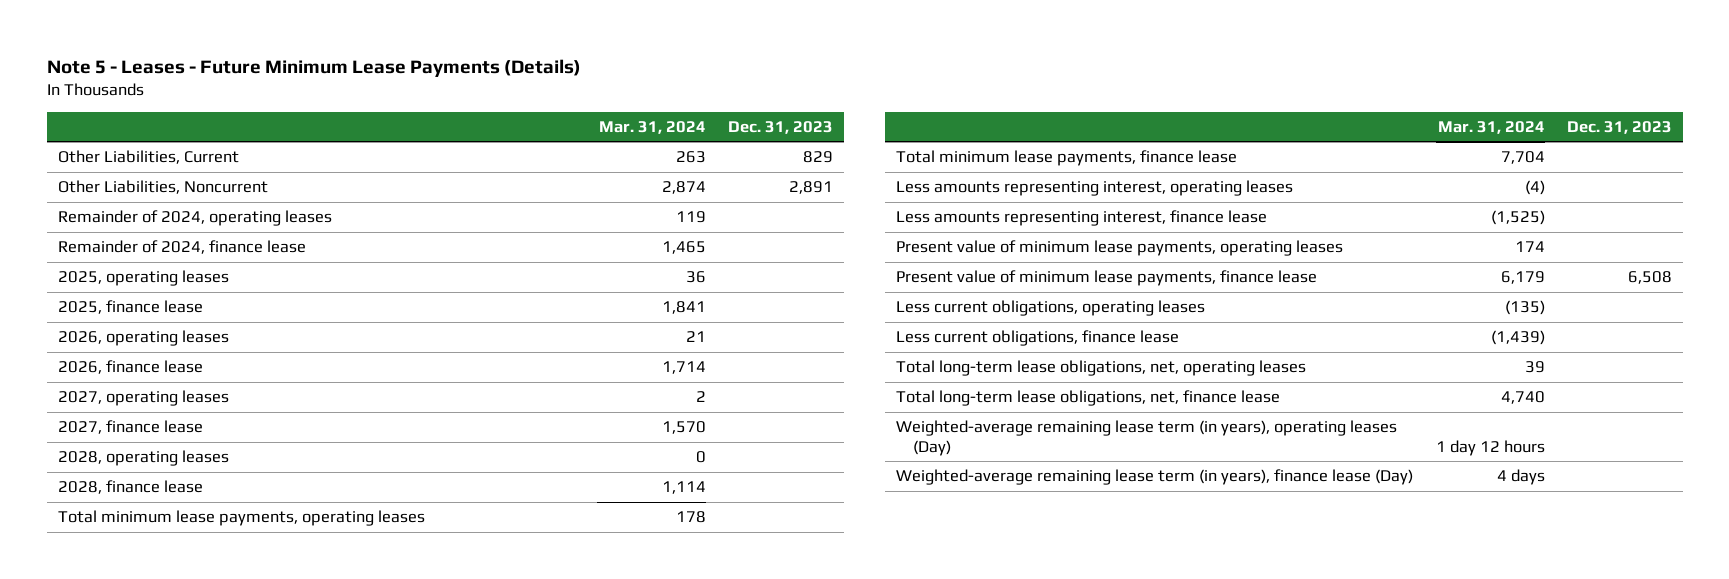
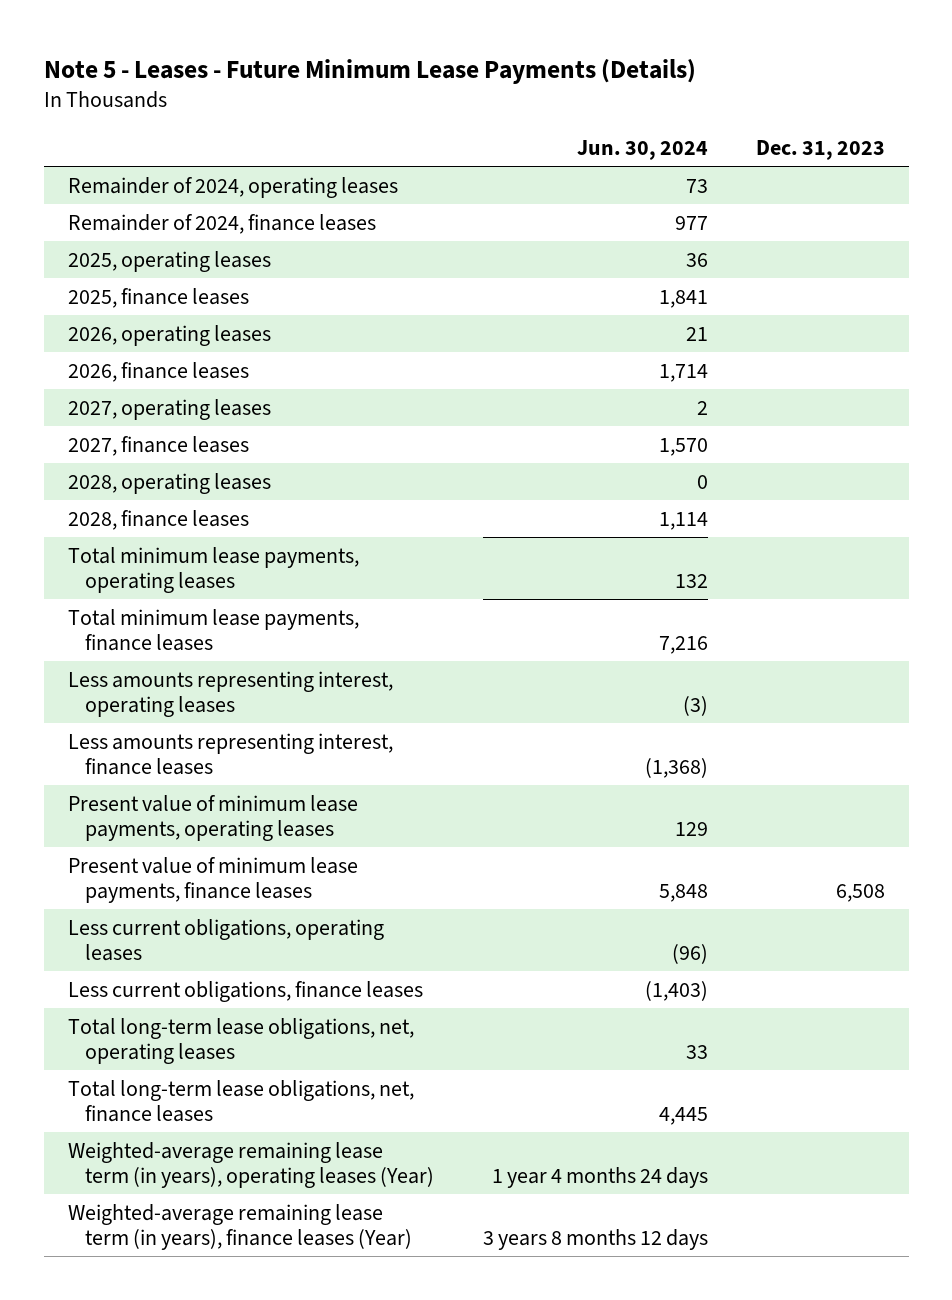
[598,120,706,134] Mar. 31, 2024 -> none
none -> [576,140,708,161] Jun. 30, 2024
[57,150,239,165] Other Liabilities, Current -> none
[57,180,268,195] Other Liabilities, Noncurrent -> none
[57,240,306,255] Remainder of 2024, finance lease -> [67,213,376,234] Remainder of 2024, finance leases
[57,300,203,315] 2025, finance lease -> [67,287,249,308] 2025, finance leases
[57,360,203,375] 2026, finance lease -> [67,361,249,382] 2026, finance leases
[57,420,203,435] 2027, finance lease -> [67,435,249,456] 2027, finance leases
[57,480,203,495] 2028, finance lease -> [67,509,249,530] 2028, finance leases
[896,150,1238,167] Total minimum lease payments, finance lease -> [67,608,359,652] Total minimum lease payments, finance leases
[896,210,1268,227] Less amounts representing interest, finance lease -> [67,732,393,776] Less amounts representing interest, finance leases
[896,270,1318,287] Present value of minimum lease payments, finance lease -> [67,856,358,904] Present value of minimum lease payments, finance leases
[896,330,1180,347] Less current obligations, finance lease -> [67,980,423,1002] Less current obligations, finance leases
[896,390,1281,407] Total long-term lease obligations, net, finance lease -> [67,1079,414,1123] Total long-term lease obligations, net, finance leases
[896,420,1398,456] Weighted-average remaining lease term (in years), operating leases (Day) -> [67,1141,435,1189] Weighted-average remaining lease term (in years), operating leases (Year)
[896,469,1414,486] Weighted-average remaining lease term (in years), finance lease (Day) -> [67,1203,413,1251] Weighted-average remaining lease term (in years), finance leases (Year)

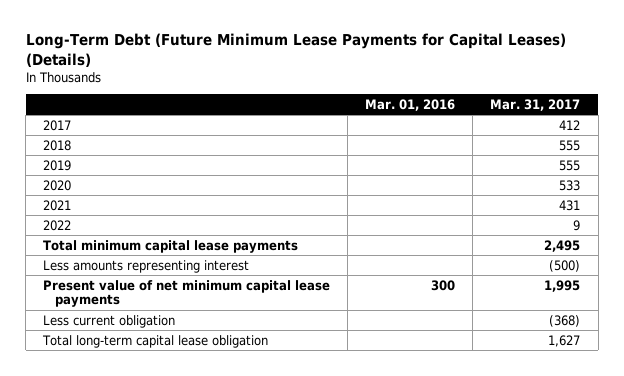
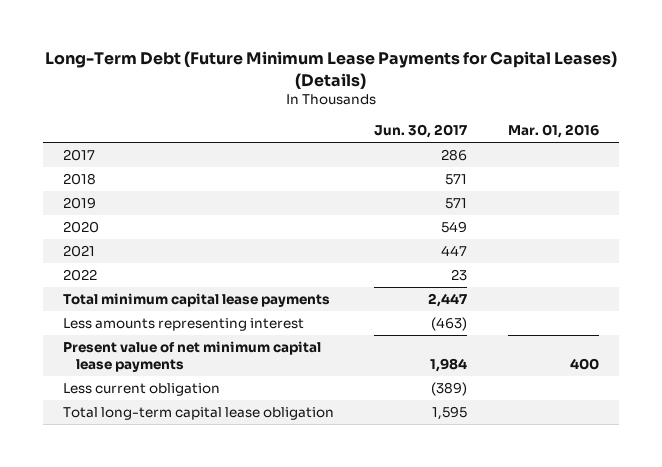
[490,98,581,111] Mar. 31, 2017 -> none
none -> [374,124,468,139] Jun. 30, 2017
[431,279,456,291] 300 -> [569,357,599,370] 400

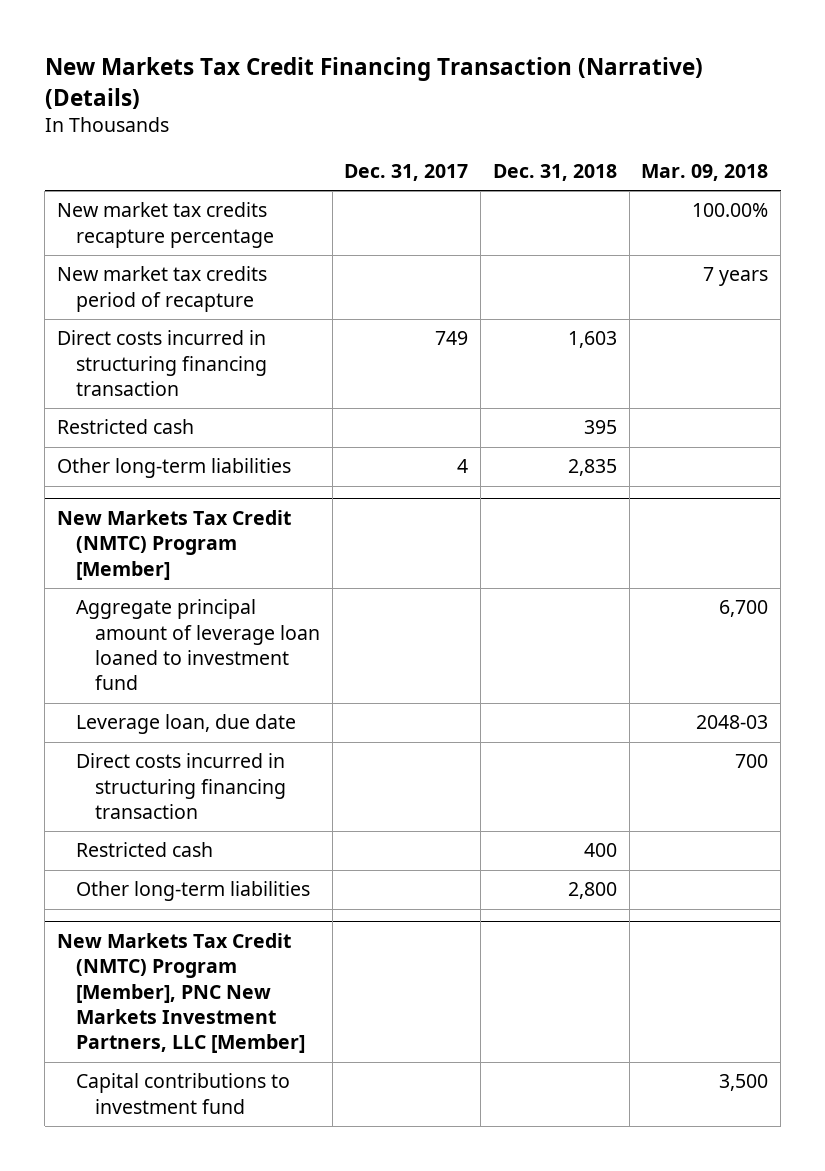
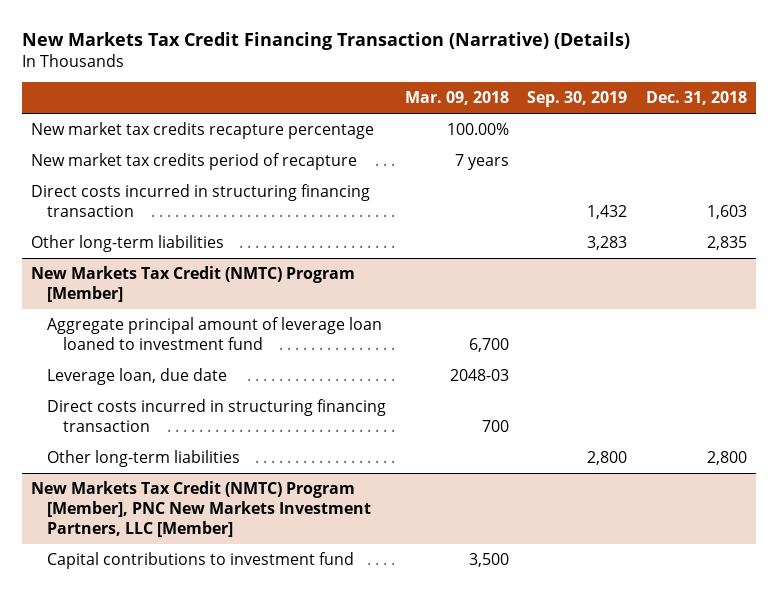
[344,163,469,181] Dec. 31, 2017 -> none
none -> [527,91,628,108] Sep. 30, 2019
[57,419,195,435] Restricted cash -> none
[76,842,214,858] Restricted cash -> none

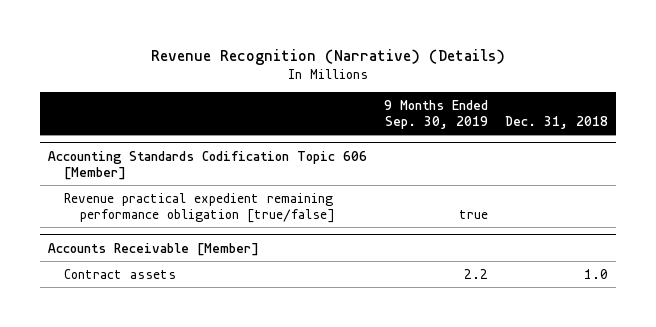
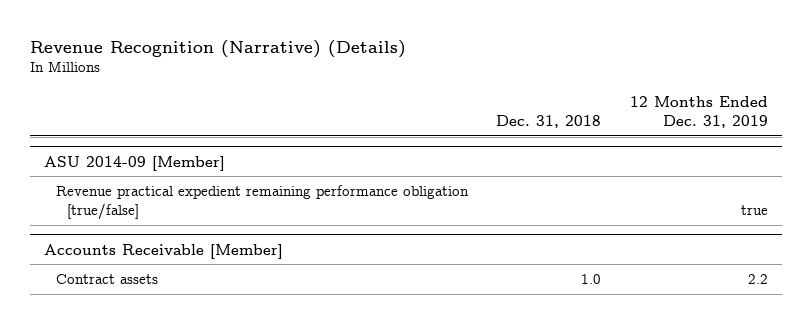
[383,100,488,129] 9 Months Ended Sep. 30, 2019 -> none
none -> [629,96,768,128] 12 Months Ended Dec. 31, 2019
[47,150,367,180] Accounting Standards Codification Topic 606 [Member] -> [44,155,226,171] ASU 2014-09 [Member]

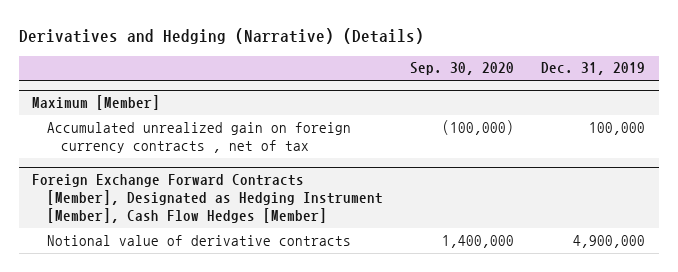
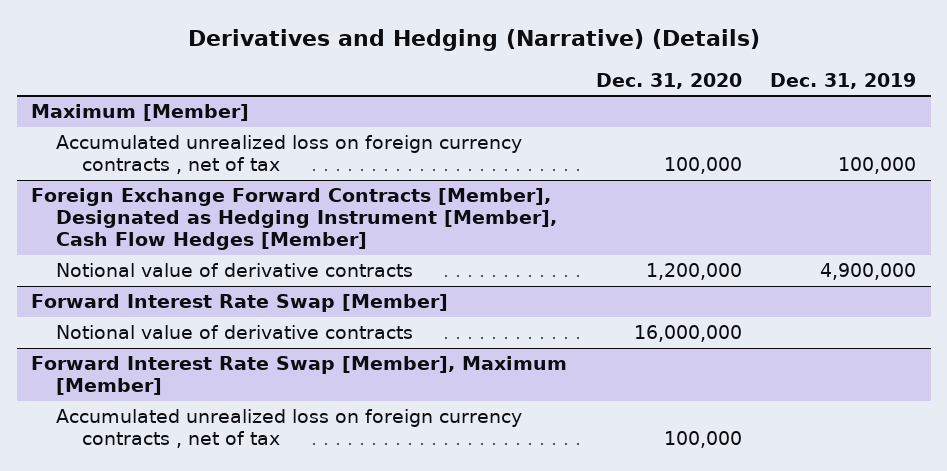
[410,62,515,76] Sep. 30, 2020 -> none
none -> [595,72,742,89] Dec. 31, 2020
[46,121,351,154] Accumulated unrealized gain on foreign currency contracts , net of tax -> [56,135,523,175] Accumulated unrealized loss on foreign currency contracts , net of tax
none -> [30,294,448,313] Forward Interest Rate Swap [Member]
none -> [56,325,414,340] Notional value of derivative contracts
none -> [30,356,567,396] Forward Interest Rate Swap [Member], Maximum [Member]
none -> [56,409,523,449] Accumulated unrealized loss on foreign currency contracts , net of tax

